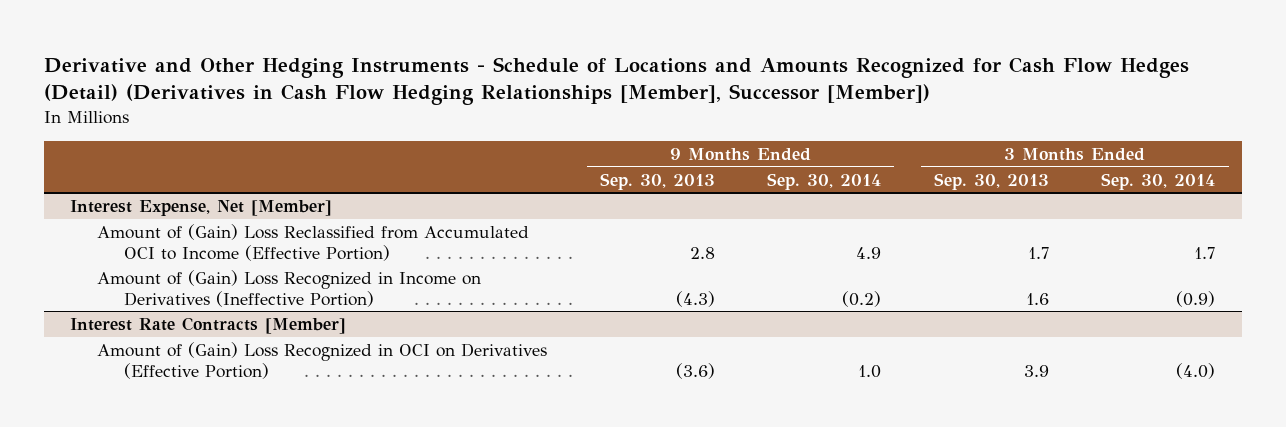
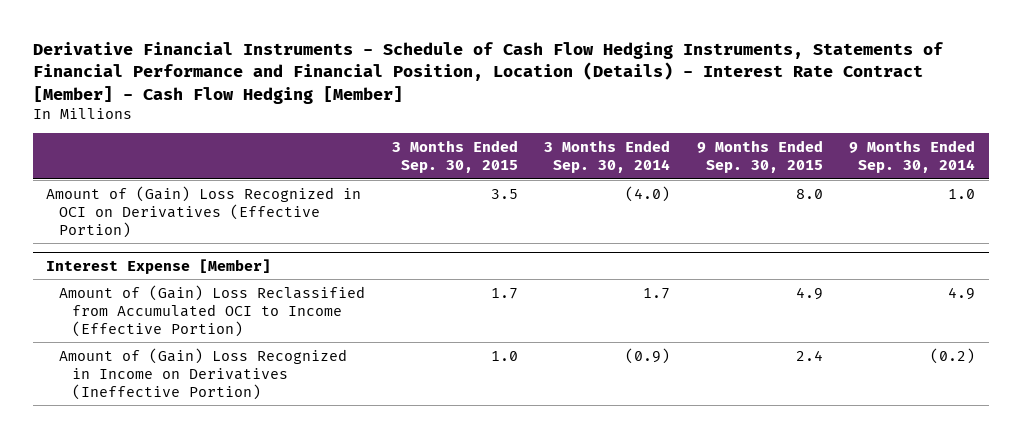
[44,56,1190,106] Derivative and Other Hedging Instruments - Schedule of Locations and Amounts Recognized for Cash Flow Hedges (Detail) (Derivatives in Cash Flow Hedging Relationships [Member], Successor [Member]) -> [32,42,943,104] Derivative Financial Instruments - Schedule of Cash Flow Hedging Instruments, Statements of Financial Performance and Financial Position, Location (Details) - Interest Rate Contract [Member] - Cash Flow Hedging [Member]
[599,172,715,190] Sep. 30, 2013 -> none
[933,172,1049,190] Sep. 30, 2013 -> none
none -> [391,140,518,174] 3 Months Ended Sep. 30, 2015
none -> [696,140,823,174] 9 Months Ended Sep. 30, 2015
none -> [46,185,362,238] Amount of (Gain) Loss Recognized in OCI on Derivatives (Effective Portion)
[70,199,333,216] Interest Expense, Net [Member] -> [46,258,272,274] Interest Expense [Member]
[70,316,347,334] Interest Rate Contracts [Member] -> none
[97,341,548,379] Amount of (Gain) Loss Recognized in OCI on Derivatives (Effective Portion) -> none

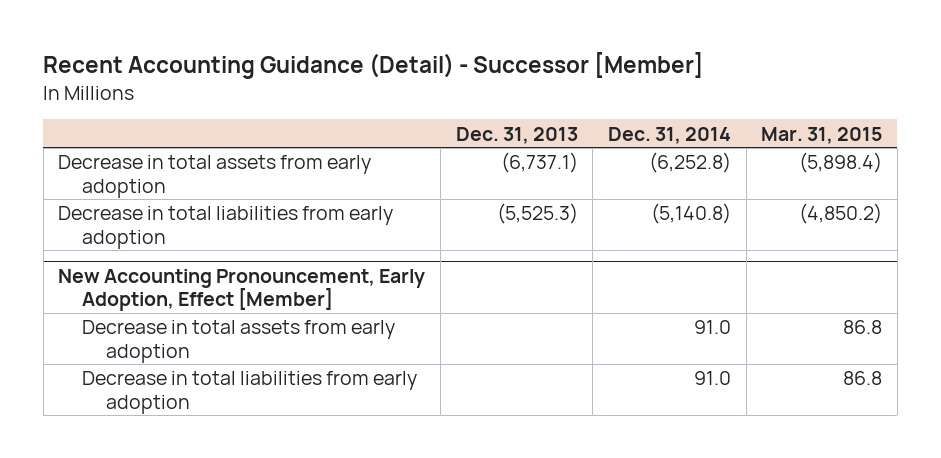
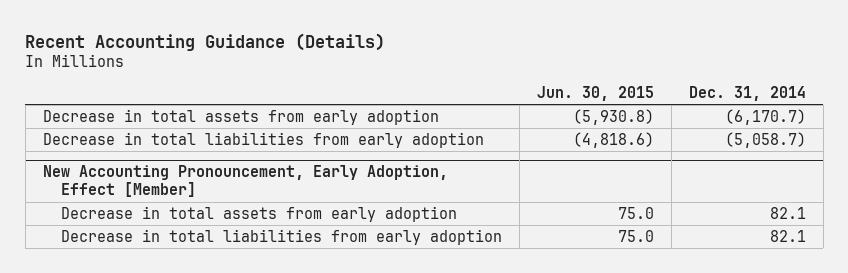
[43,52,705,80] Recent Accounting Guidance (Detail) - Successor [Member] -> [25,32,386,51] Recent Accounting Guidance (Details)
[455,126,578,144] Dec. 31, 2013 -> none
[761,126,883,144] Mar. 31, 2015 -> none
none -> [537,85,655,101] Jun. 30, 2015
[648,152,731,174] (6,252.8) -> [724,108,806,125] (6,170.7)
[650,203,731,225] (5,140.8) -> [724,131,806,148] (5,058.7)
[693,320,731,335] 91.0 -> [769,206,806,219] 82.1
[693,371,731,386] 91.0 -> [769,229,806,242] 82.1

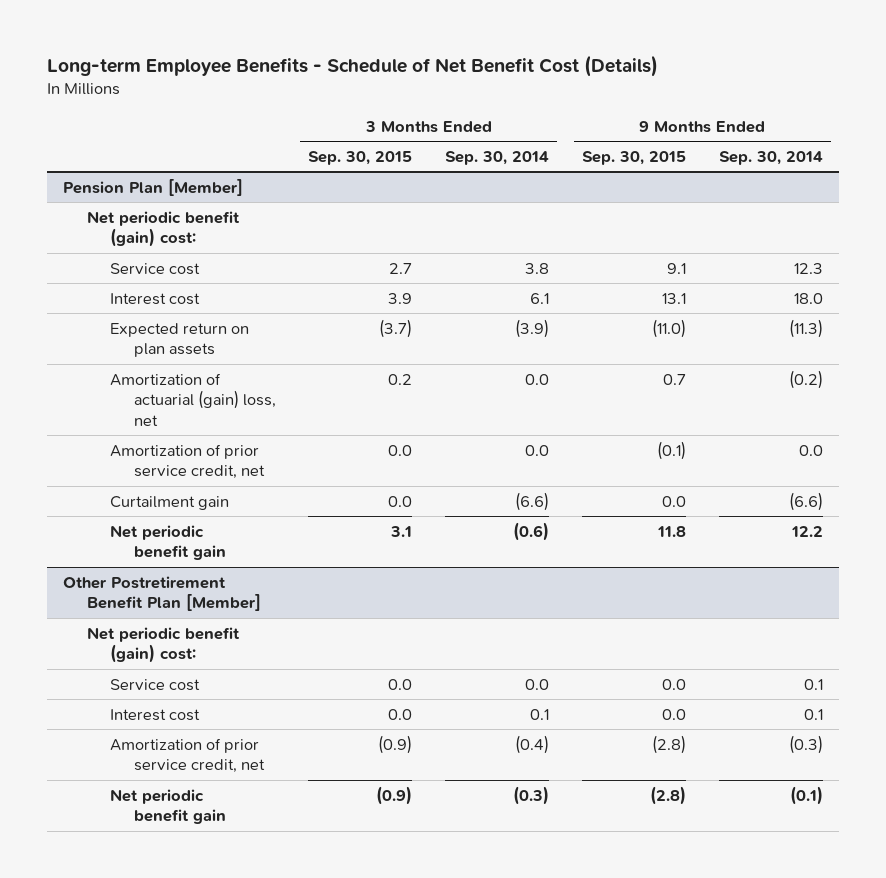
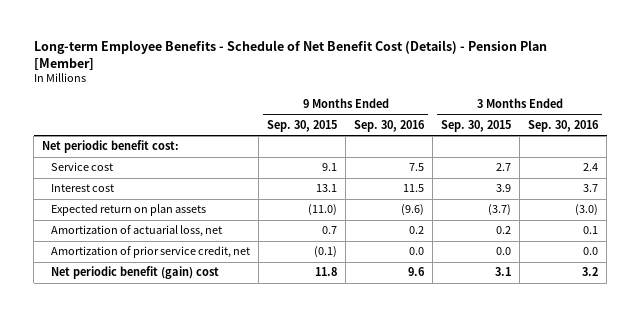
[46,55,658,78] Long-term Employee Benefits - Schedule of Net Benefit Cost (Details) -> [33,39,547,70] Long-term Employee Benefits - Schedule of Net Benefit Cost (Details) - Pension Plan [Member]
[445,150,550,165] Sep. 30, 2014 -> none
[718,150,823,165] Sep. 30, 2014 -> none
none -> [354,119,426,132] Sep. 30, 2016
none -> [528,119,600,132] Sep. 30, 2016
[63,178,244,196] Pension Plan [Member] -> none
[86,210,240,248] Net periodic benefit (gain) cost: -> [42,140,180,154] Net periodic benefit cost:
[110,372,276,426] Amortization of actuarial (gain) loss, net -> [51,225,223,238] Amortization of actuarial loss, net
[110,495,230,510] Curtailment gain -> none
[63,575,261,612] Other Postretirement Benefit Plan [Member] -> none
[86,626,240,664] Net periodic benefit (gain) cost: -> none
[110,678,201,691] Service cost -> none
[110,708,201,721] Interest cost -> none
[110,737,265,774] Amortization of prior service credit, net -> none
[110,788,226,825] Net periodic benefit gain -> none
[110,524,226,561] Net periodic benefit gain -> [51,266,220,280] Net periodic benefit (gain) cost

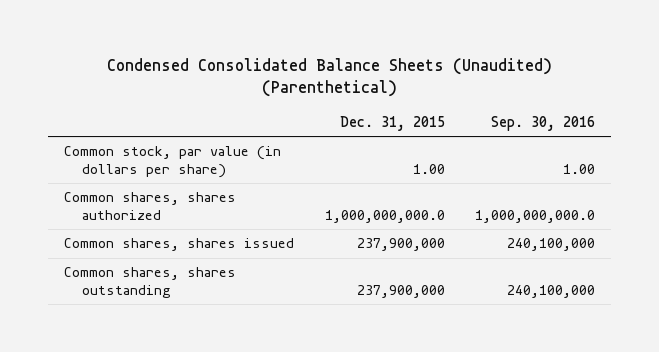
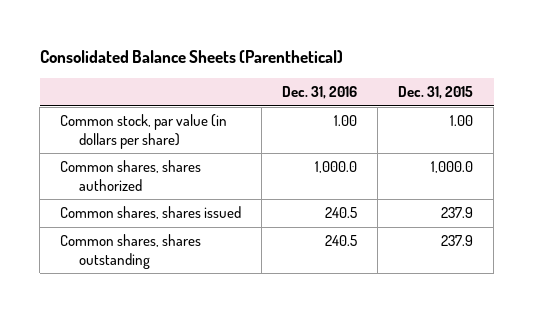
[106,57,552,98] Condensed Consolidated Balance Sheets (Unaudited) (Parenthetical) -> [39,50,343,64] Consolidated Balance Sheets (Parenthetical)
[491,116,596,132] Sep. 30, 2016 -> none
none -> [282,86,358,100] Dec. 31, 2016
[324,210,445,224] 1,000,000,000.0 -> [431,161,474,174] 1,000.0
[356,238,445,252] 237,900,000 -> [441,207,474,219] 237.9
[356,285,445,299] 237,900,000 -> [441,235,474,247] 237.9

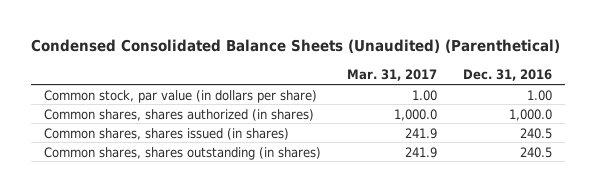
[39,50,343,64] Consolidated Balance Sheets (Parenthetical) -> [30,39,560,54] Condensed Consolidated Balance Sheets (Unaudited) (Parenthetical)
[398,86,474,100] Dec. 31, 2015 -> none
none -> [346,69,437,82] Mar. 31, 2017
[60,160,202,191] Common shares, shares authorized -> [43,108,314,121] Common shares, shares authorized (in shares)
[60,206,242,220] Common shares, shares issued -> [43,127,289,140] Common shares, shares issued (in shares)
[60,234,202,269] Common shares, shares outstanding -> [43,146,321,160] Common shares, shares outstanding (in shares)

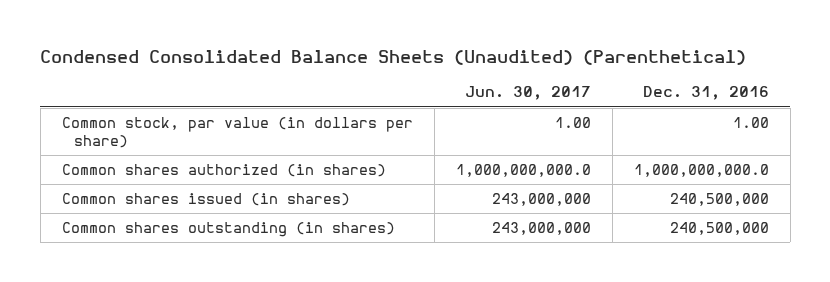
[346,69,437,82] Mar. 31, 2017 -> none
none -> [464,86,591,101] Jun. 30, 2017
[43,108,314,121] Common shares, shares authorized (in shares) -> [61,164,386,178] Common shares authorized (in shares)
[508,108,552,121] 1,000.0 -> [633,164,769,178] 1,000,000,000.0
[43,127,289,140] Common shares, shares issued (in shares) -> [61,193,350,207] Common shares issued (in shares)
[519,127,552,139] 240.5 -> [669,193,769,207] 240,500,000
[43,146,321,160] Common shares, shares outstanding (in shares) -> [61,222,395,238] Common shares outstanding (in shares)
[519,146,552,158] 240.5 -> [669,222,769,236] 240,500,000

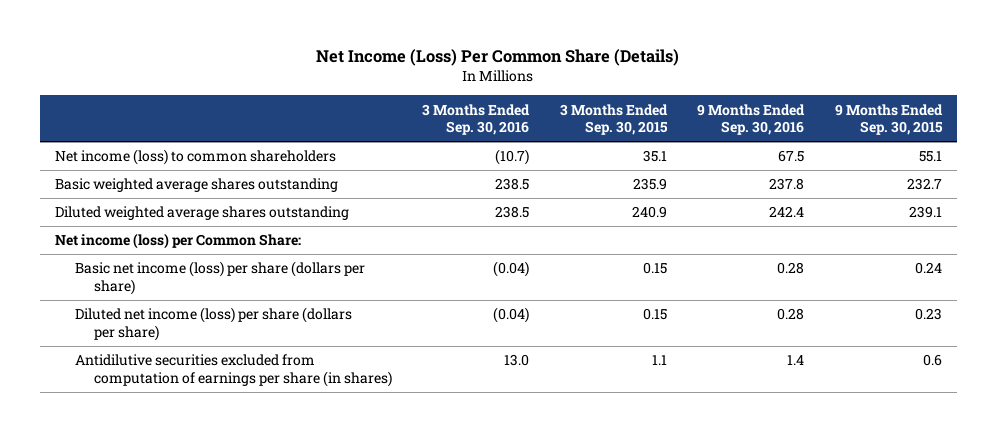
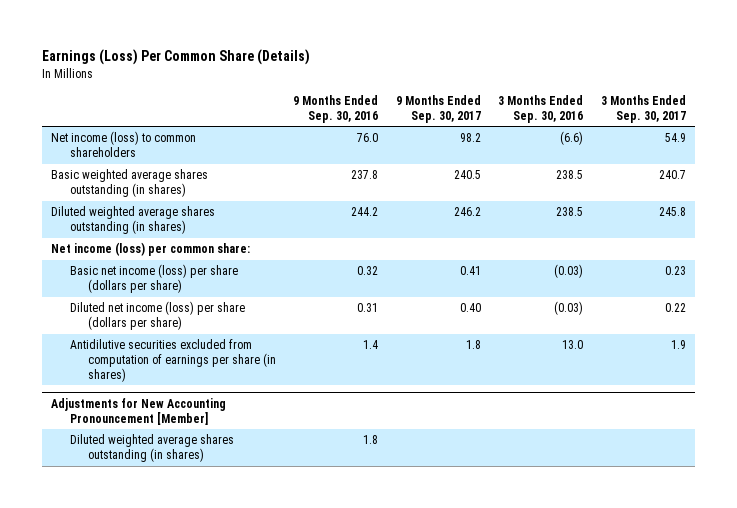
[316,49,680,67] Net Income (Loss) Per Common Share (Details) -> [42,49,311,66] Earnings (Loss) Per Common Share (Details)
[559,103,668,136] 3 Months Ended Sep. 30, 2015 -> none
[834,103,943,136] 9 Months Ended Sep. 30, 2015 -> none
none -> [395,94,481,123] 9 Months Ended Sep. 30, 2017
none -> [600,94,686,123] 3 Months Ended Sep. 30, 2017
[495,149,530,166] (10.7) -> [560,131,584,146] (6.6)
[778,150,805,163] 67.5 -> [357,133,379,143] 76.0
[55,178,339,193] Basic weighted average shares outstanding -> [51,169,209,198] Basic weighted average shares outstanding (in shares)
[55,206,350,221] Diluted weighted average shares outstanding -> [51,206,216,235] Diluted weighted average shares outstanding (in shares)
[769,206,805,218] 242.4 -> [351,207,379,217] 244.2
[55,233,302,250] Net income (loss) per Common Share: -> [51,242,251,257] Net income (loss) per common share:
[493,261,530,278] (0.04) -> [554,264,584,279] (0.03)
[777,262,805,275] 0.28 -> [357,266,379,276] 0.32
[493,307,530,324] (0.04) -> [554,301,584,316] (0.03)
[777,308,805,321] 0.28 -> [357,303,379,313] 0.31
none -> [51,397,227,425] Adjustments for New Accounting Pronouncement [Member]
none -> [69,434,234,463] Diluted weighted average shares outstanding (in shares)

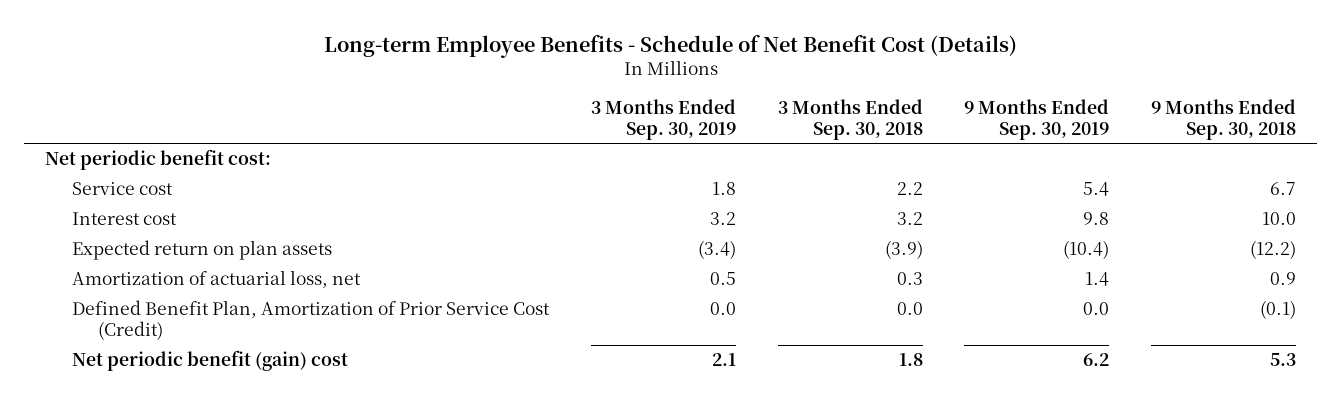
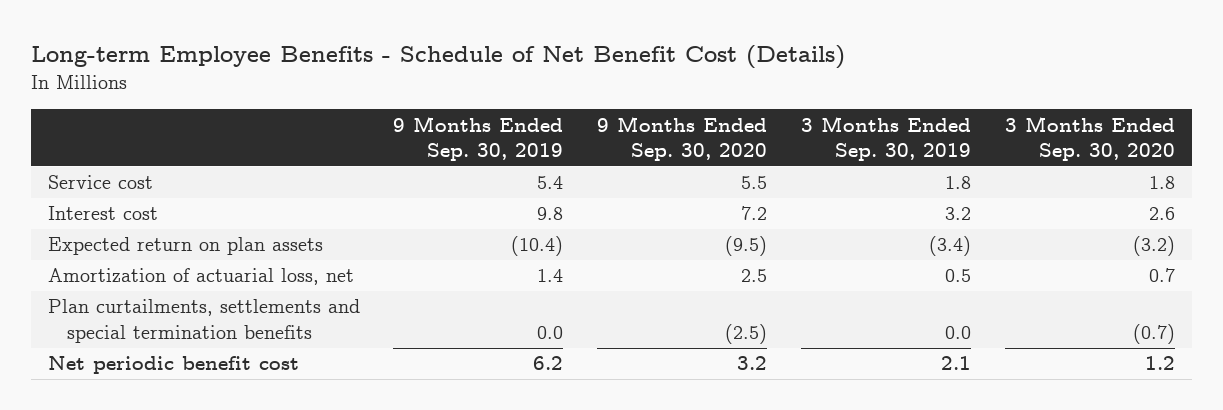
[777,98,923,141] 3 Months Ended Sep. 30, 2018 -> none
[1151,98,1297,141] 9 Months Ended Sep. 30, 2018 -> none
none -> [597,115,768,162] 9 Months Ended Sep. 30, 2020
none -> [1005,115,1176,162] 3 Months Ended Sep. 30, 2020
[45,149,272,171] Net periodic benefit cost: -> none
[71,300,550,341] Defined Benefit Plan, Amortization of Prior Service Cost (Credit) -> none
none -> [47,299,360,344] Plan curtailments, settlements and special termination benefits
[71,350,348,372] Net periodic benefit (gain) cost -> [47,356,299,375] Net periodic benefit cost

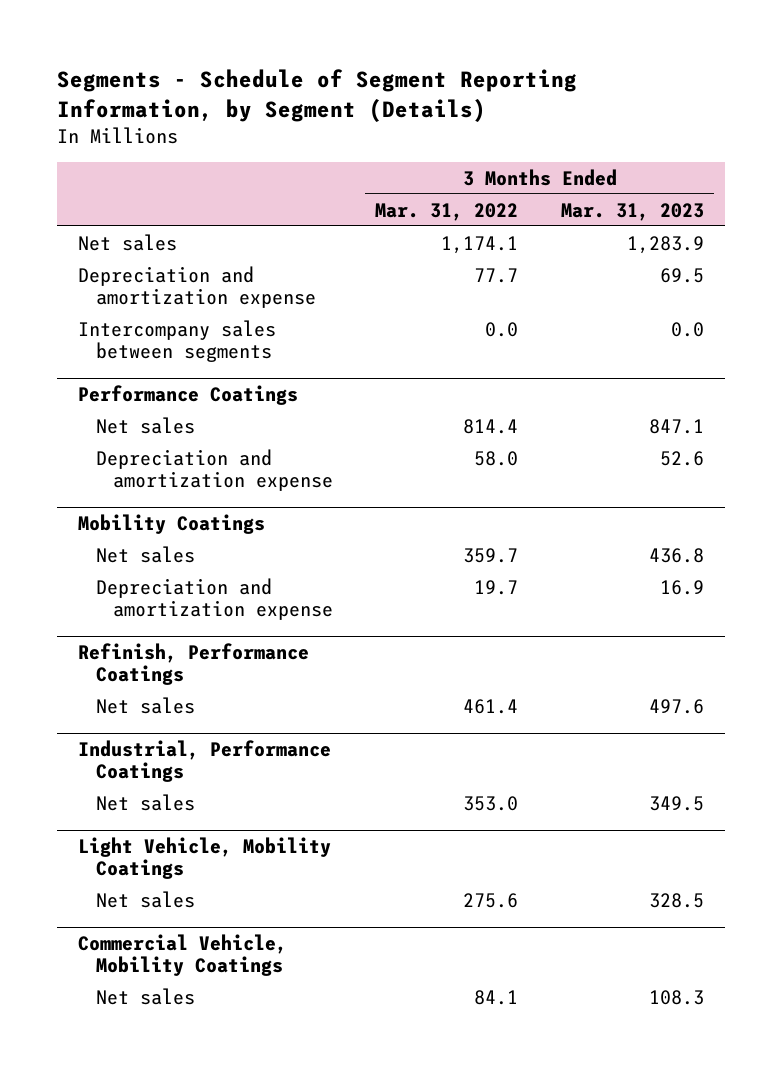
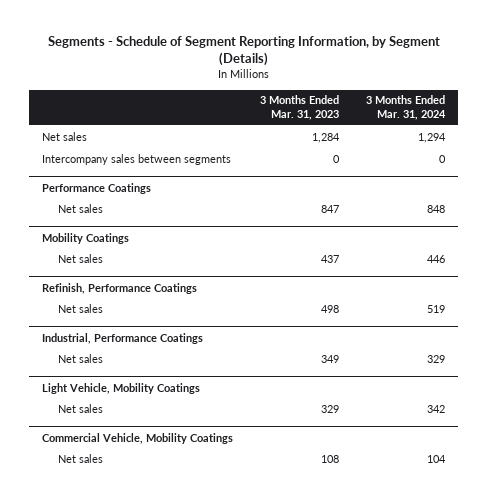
[375,202,519,221] Mar. 31, 2022 -> none
none -> [365,95,446,121] 3 Months Ended Mar. 31, 2024
[78,265,316,309] Depreciation and amortization expense -> none
[626,235,704,254] 1,283.9 -> [312,132,341,143] 1,284
[670,321,704,337] 0.0 -> [333,154,341,163] 0
[95,448,333,492] Depreciation and amortization expense -> none
[648,418,704,434] 847.1 -> [321,204,340,213] 847
[95,577,333,621] Depreciation and amortization expense -> none
[648,547,704,563] 436.8 -> [321,254,340,263] 437
[648,698,704,714] 497.6 -> [321,304,340,313] 498
[648,795,704,811] 349.5 -> [321,354,340,363] 349
[648,892,704,908] 328.5 -> [321,404,340,413] 329
[648,989,704,1005] 108.3 -> [321,454,340,463] 108

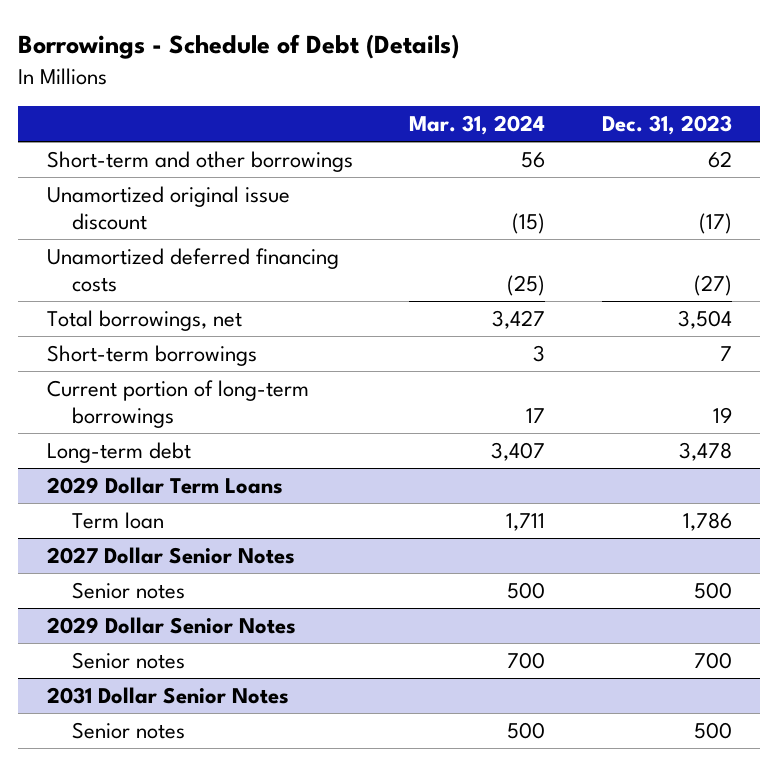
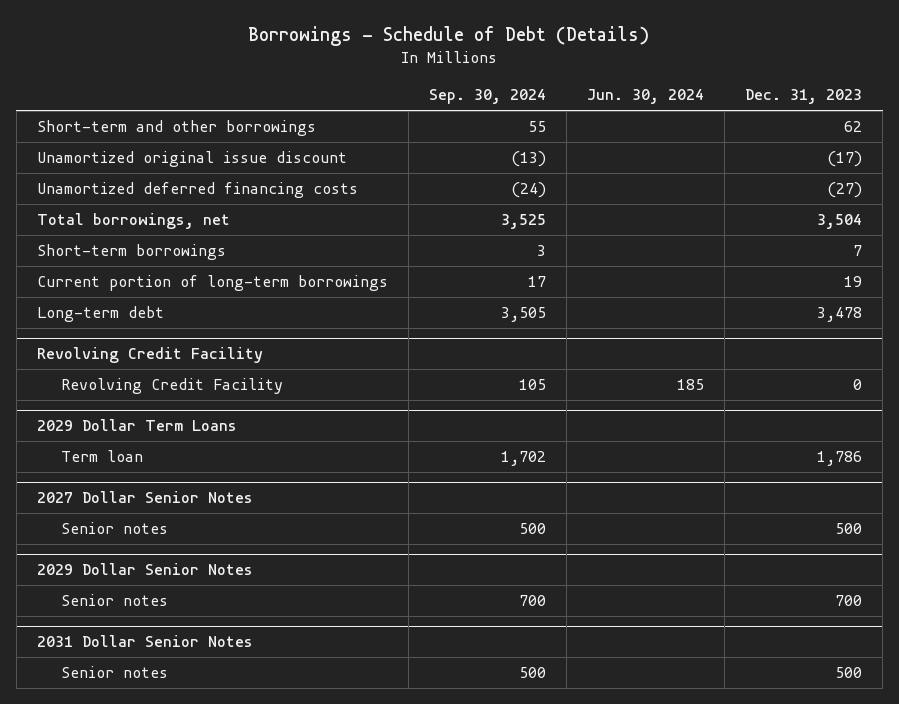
[409,115,546,136] Mar. 31, 2024 -> none
none -> [428,89,546,105] Sep. 30, 2024
none -> [587,89,705,105] Jun. 30, 2024
none -> [36,347,263,364] Revolving Credit Facility
none -> [61,377,284,394] Revolving Credit Facility

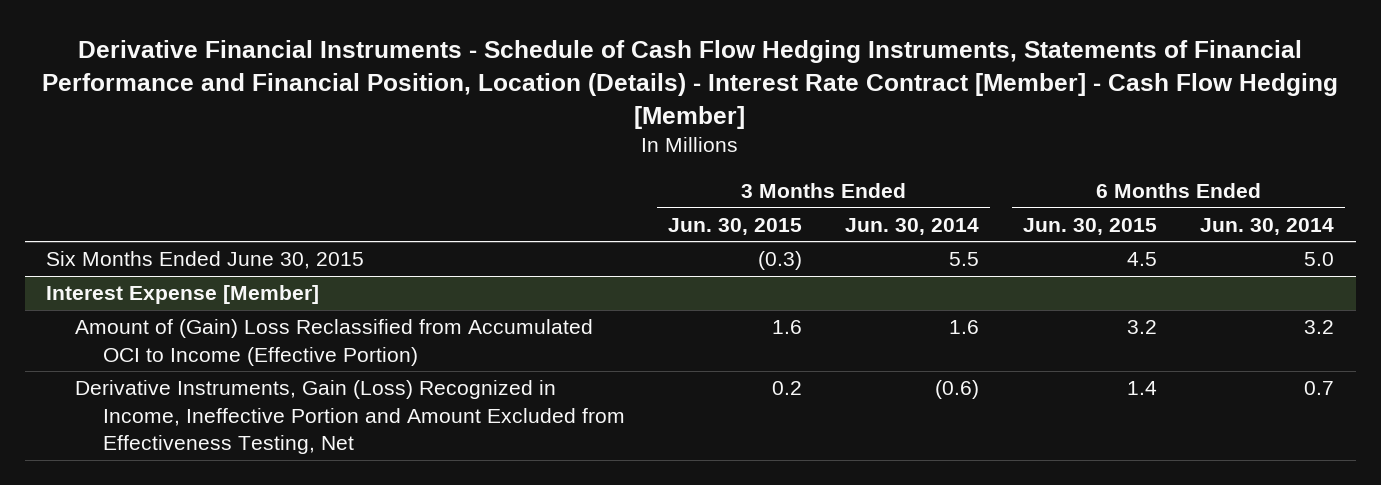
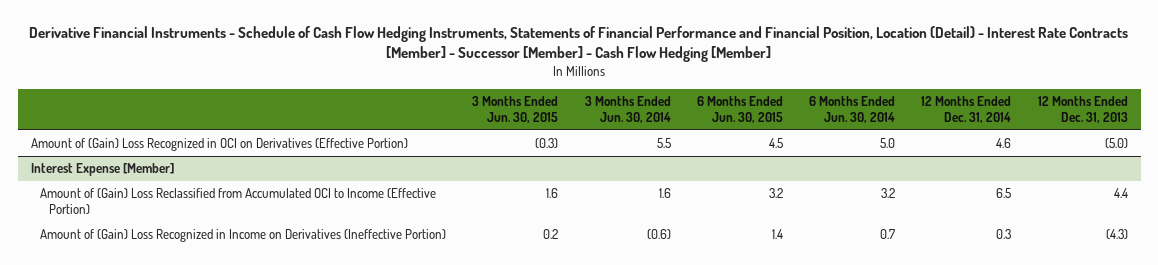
[42,39,1339,129] Derivative Financial Instruments - Schedule of Cash Flow Hedging Instruments, Statements of Financial Performance and Financial Position, Location (Details) - Interest Rate Contract [Member] - Cash Flow Hedging [Member] -> [29,25,1129,63] Derivative Financial Instruments - Schedule of Cash Flow Hedging Instruments, Statements of Financial Performance and Financial Position, Location (Detail) - Interest Rate Contracts [Member] - Successor [Member] - Cash Flow Hedging [Member]
none -> [921,96,1012,124] 12 Months Ended Dec. 31, 2014
none -> [1037,96,1128,124] 12 Months Ended Dec. 31, 2013
[46,251,365,270] Six Months Ended June 30, 2015 -> [30,138,408,152] Amount of (Gain) Loss Recognized in OCI on Derivatives (Effective Portion)
[74,380,625,455] Derivative Instruments, Gain (Loss) Recognized in Income, Ineffective Portion and Amount Excluded from Effectiveness Testing, Net -> [40,229,447,243] Amount of (Gain) Loss Recognized in Income on Derivatives (Ineffective Portion)

